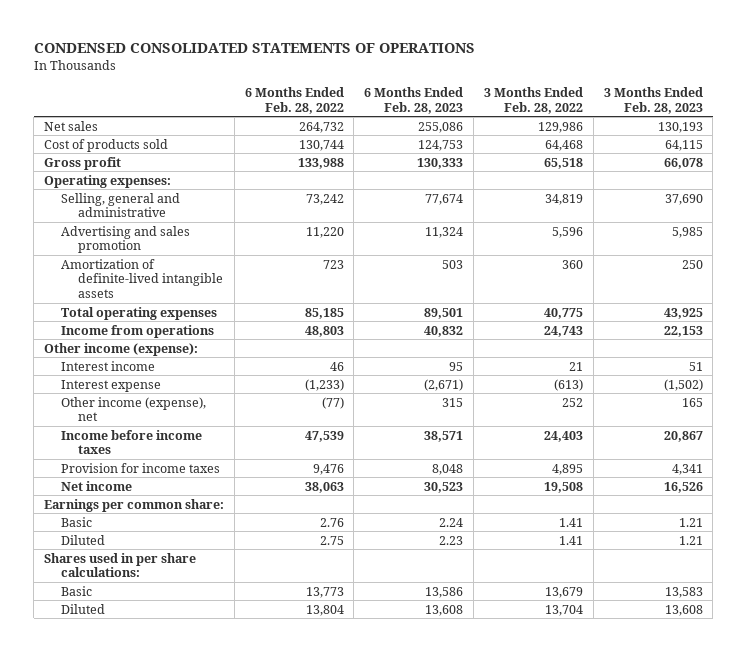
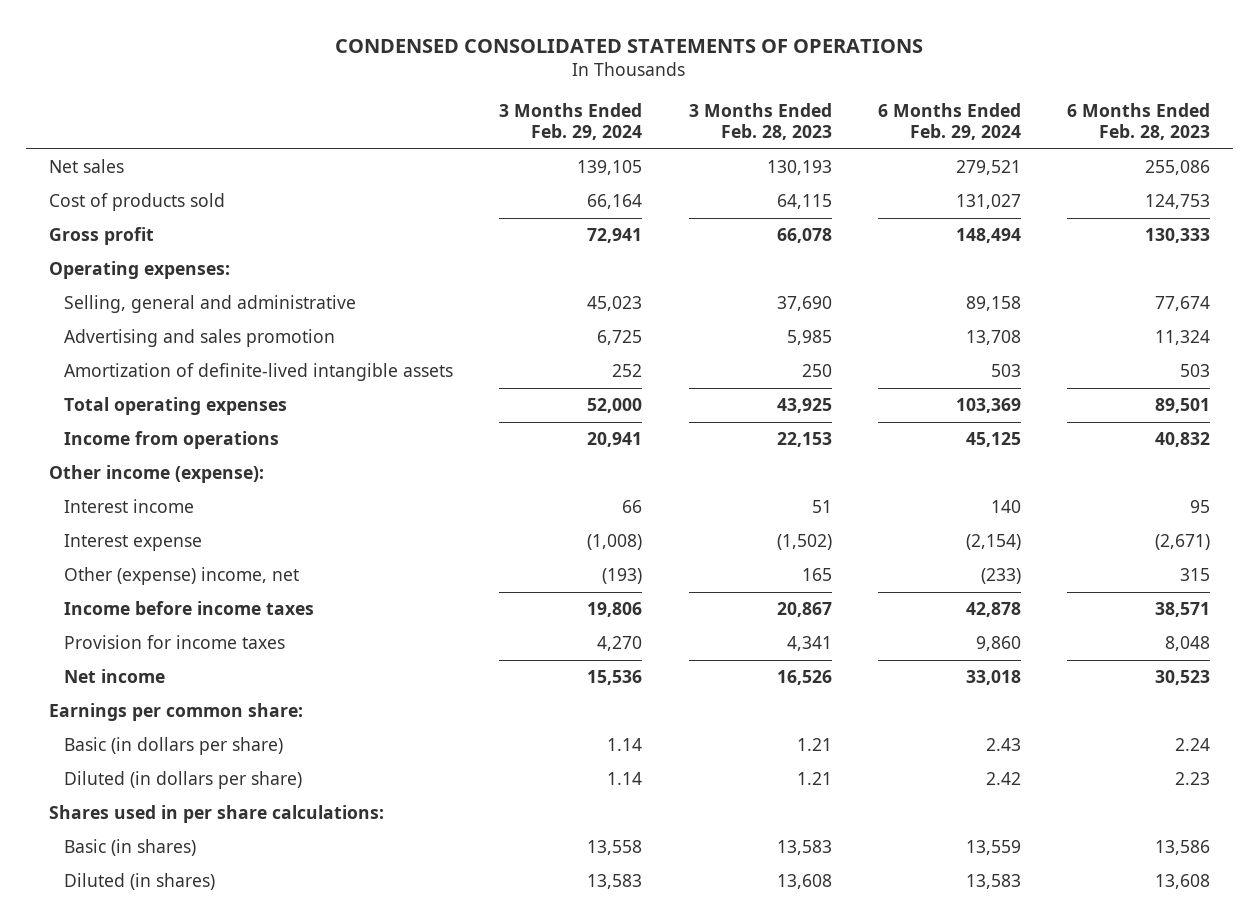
[244,86,344,114] 6 Months Ended Feb. 28, 2022 -> none
[483,86,583,114] 3 Months Ended Feb. 28, 2022 -> none
none -> [499,102,643,141] 3 Months Ended Feb. 29, 2024
none -> [877,102,1021,141] 6 Months Ended Feb. 29, 2024
[61,396,207,422] Other income (expense), net -> [64,567,300,586] Other (expense) income, net
[61,516,93,527] Basic -> [64,737,284,756] Basic (in dollars per share)
[61,534,106,545] Diluted -> [64,771,303,790] Diluted (in dollars per share)
[61,585,93,596] Basic -> [64,839,197,857] Basic (in shares)
[61,603,106,614] Diluted -> [64,873,216,891] Diluted (in shares)

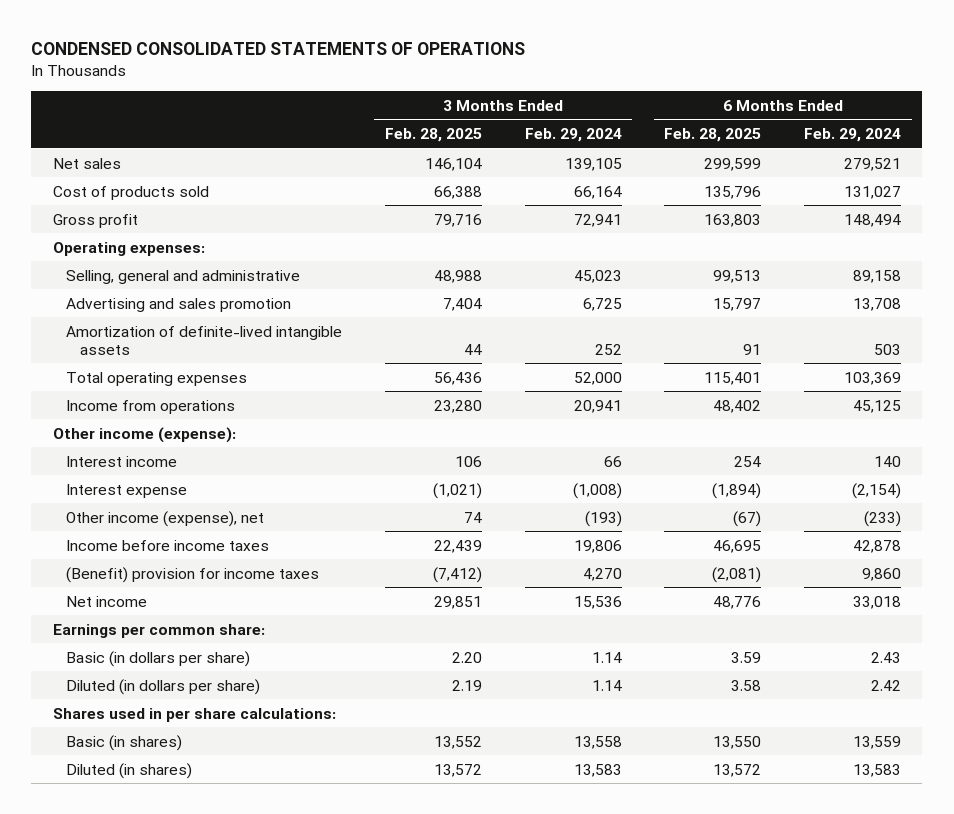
[688,102,832,141] 3 Months Ended Feb. 28, 2023 -> none
[1067,102,1211,141] 6 Months Ended Feb. 28, 2023 -> none
none -> [384,128,482,143] Feb. 28, 2025
none -> [664,128,762,143] Feb. 28, 2025
[64,567,300,586] Other (expense) income, net -> [66,510,265,527] Other income (expense), net
[64,635,286,650] Provision for income taxes -> [66,566,320,583] (Benefit) provision for income taxes

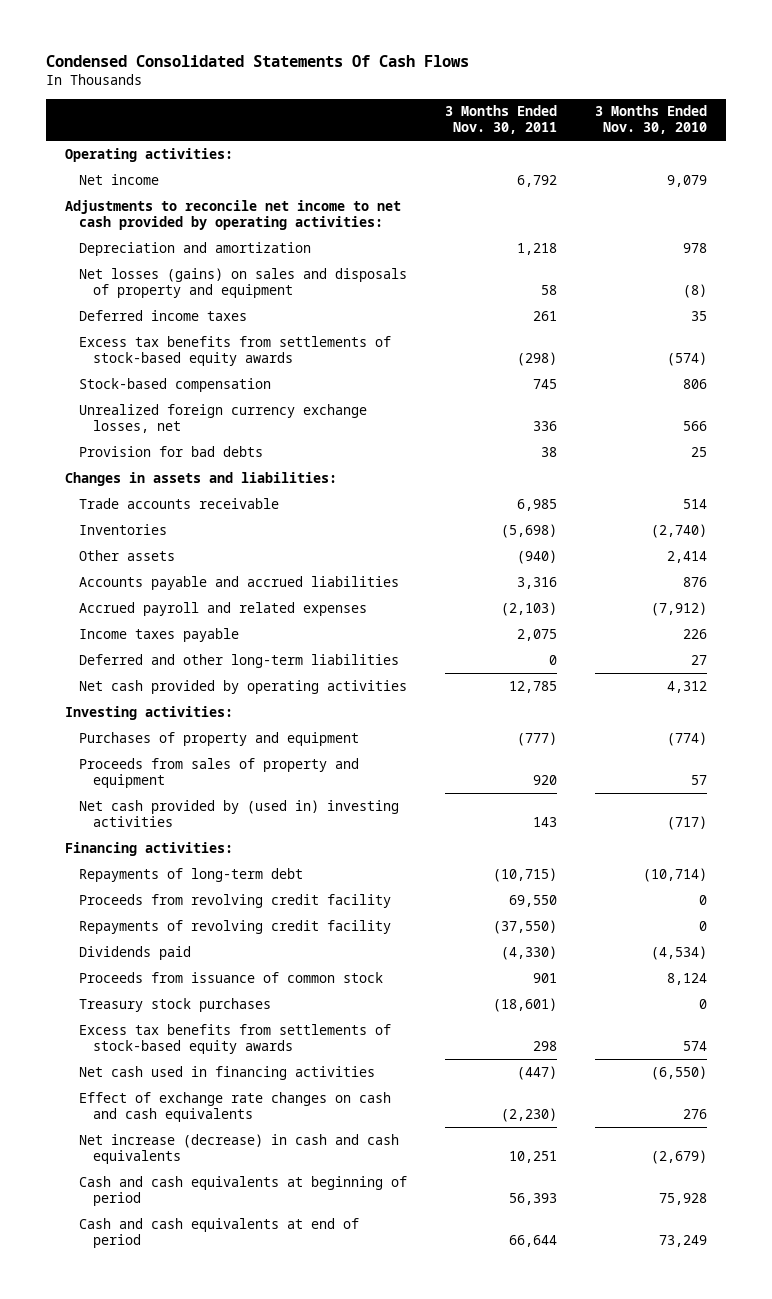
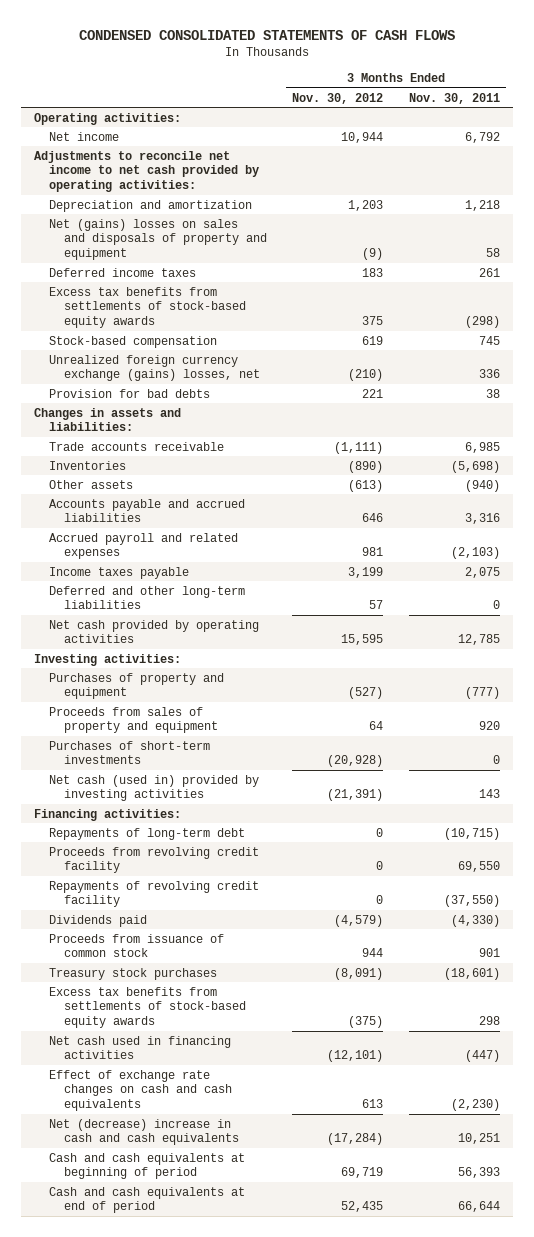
[46,55,470,68] Condensed Consolidated Statements Of Cash Flows -> [79,30,456,41] CONDENSED CONSOLIDATED STATEMENTS OF CASH FLOWS
[594,105,707,135] 3 Months Ended Nov. 30, 2010 -> none
none -> [292,92,384,104] Nov. 30, 2012
[79,267,408,298] Net losses (gains) on sales and disposals of property and equipment -> [48,218,267,260] Net (gains) losses on sales and disposals of property and equipment
[79,403,368,433] Unrealized foreign currency exchange losses, net -> [48,354,260,382] Unrealized foreign currency exchange (gains) losses, net
none -> [48,740,210,765] Purchases of short-term investments
[79,799,400,827] Net cash provided by (used in) investing activities -> [48,774,259,802] Net cash (used in) provided by investing activities
[79,1133,400,1164] Net increase (decrease) in cash and cash equivalents -> [48,1118,239,1146] Net (decrease) increase in cash and cash equivalents

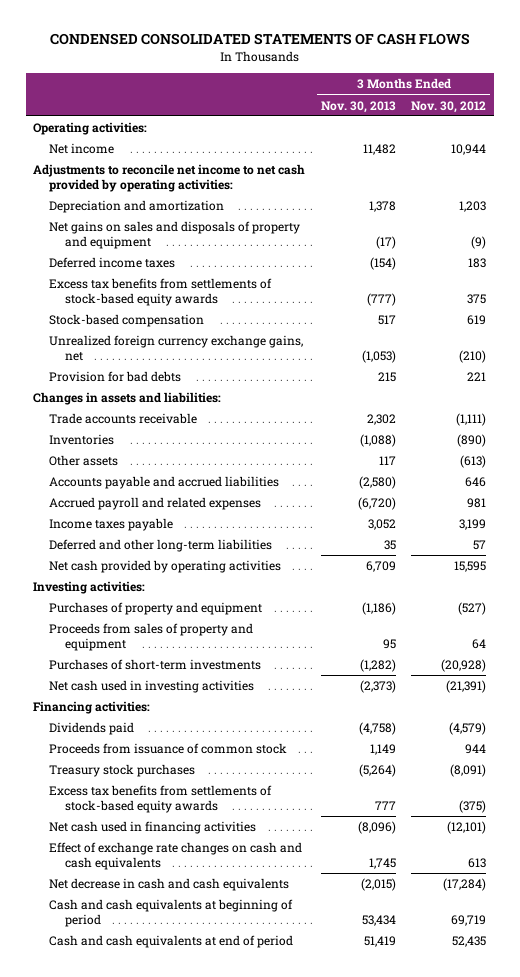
[408,92,500,104] Nov. 30, 2011 -> none
none -> [320,100,396,113] Nov. 30, 2013
[48,218,267,260] Net (gains) losses on sales and disposals of property and equipment -> [49,221,301,250] Net gains on sales and disposals of property and equipment
[48,354,260,382] Unrealized foreign currency exchange (gains) losses, net -> [49,335,304,362] Unrealized foreign currency exchange gains, net
[48,774,259,802] Net cash (used in) provided by investing activities -> [49,680,255,694] Net cash used in investing activities
[48,827,245,840] Repayments of long-term debt -> none
[48,846,259,874] Proceeds from revolving credit facility -> none
[48,880,259,908] Repayments of revolving credit facility -> none
[48,1118,239,1146] Net (decrease) increase in cash and cash equivalents -> [49,878,290,892] Net decrease in cash and cash equivalents

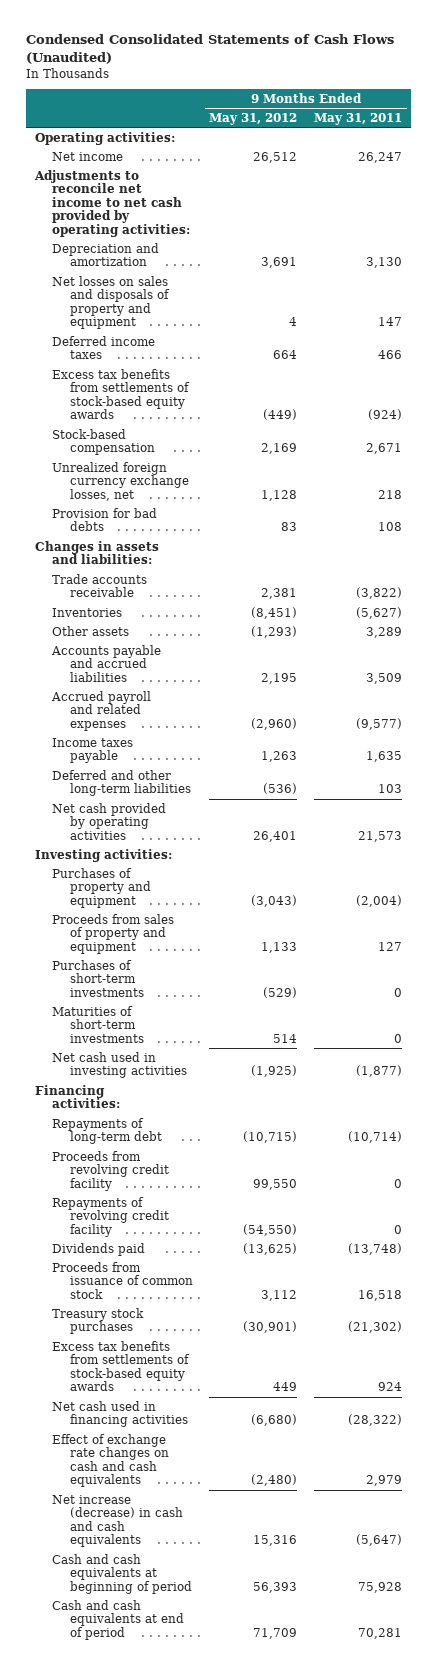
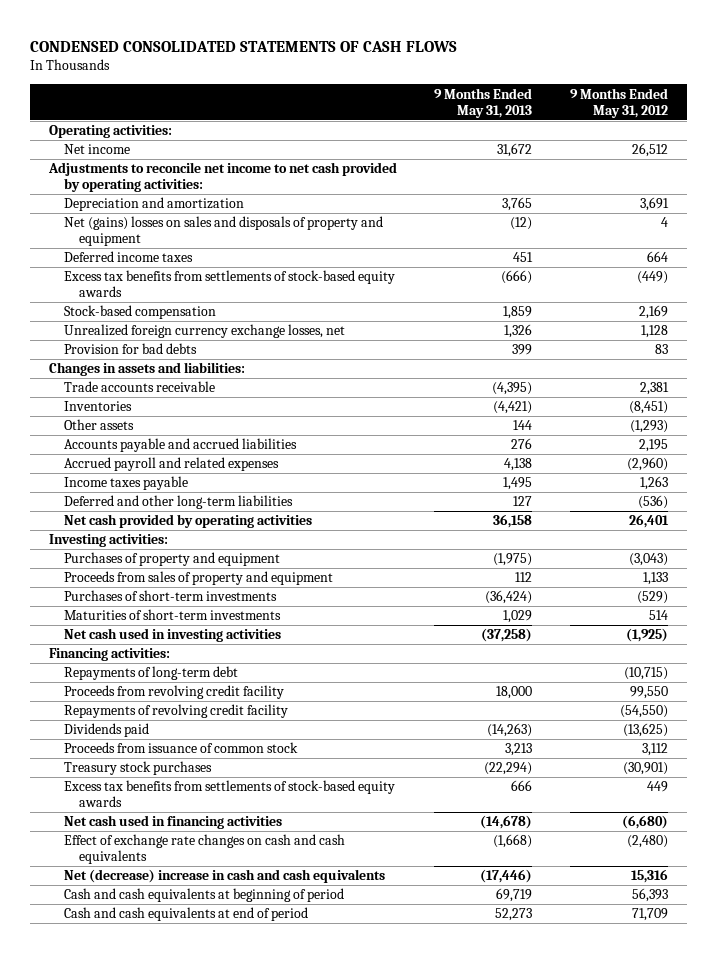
[26,34,395,64] Condensed Consolidated Statements of Cash Flows (Unaudited) -> [30,40,458,52] CONDENSED CONSOLIDATED STATEMENTS OF CASH FLOWS
[314,112,403,125] May 31, 2011 -> none
none -> [434,87,533,118] 9 Months Ended May 31, 2013
[52,275,170,330] Net losses on sales and disposals of property and equipment -> [63,216,383,247] Net (gains) losses on sales and disposals of property and equipment
[52,1494,183,1548] Net increase (decrease) in cash and cash equivalents -> [63,869,385,884] Net (decrease) increase in cash and cash equivalents

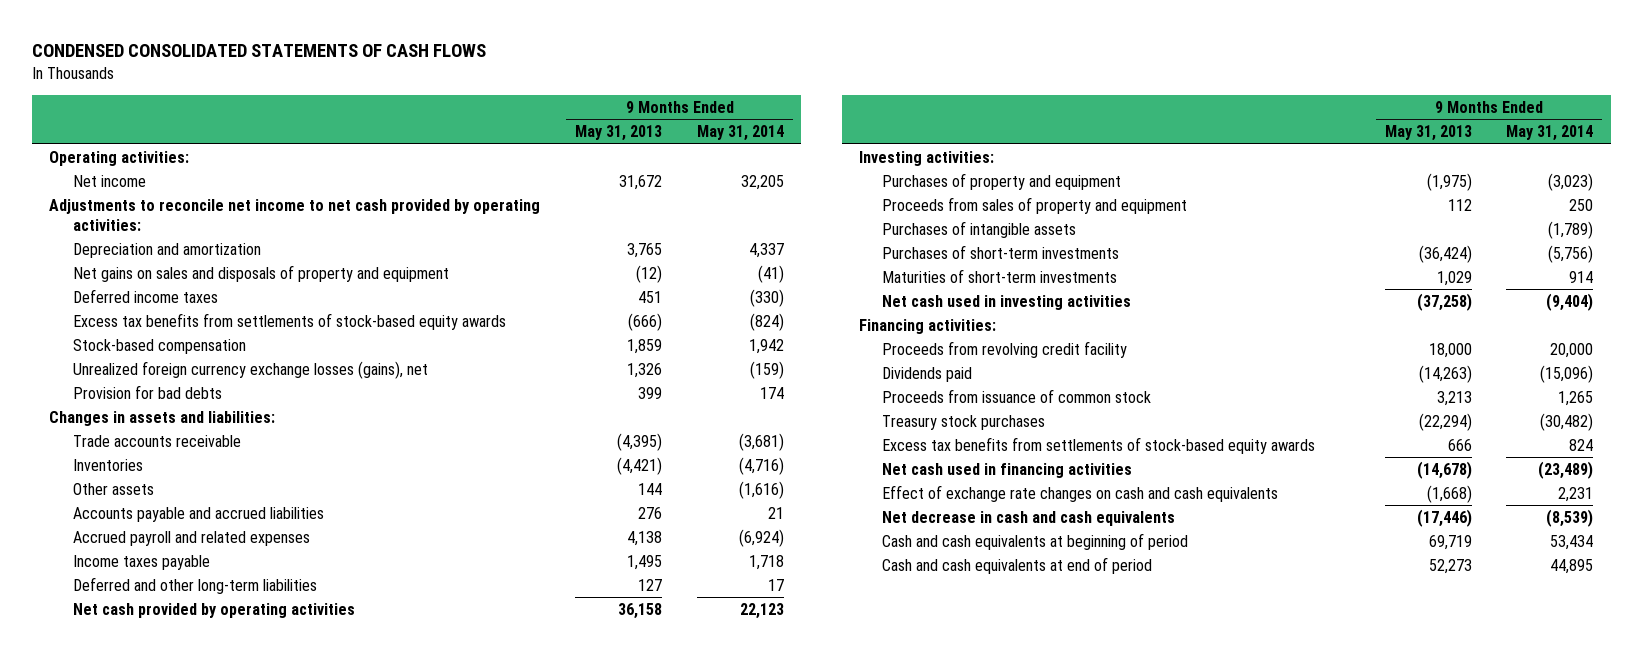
[569,87,668,118] 9 Months Ended May 31, 2012 -> none
none -> [696,125,784,142] May 31, 2014
[63,216,383,247] Net (gains) losses on sales and disposals of property and equipment -> [72,264,449,282] Net gains on sales and disposals of property and equipment
[63,324,345,339] Unrealized foreign currency exchange losses, net -> [72,360,428,379] Unrealized foreign currency exchange losses (gains), net
none -> [881,220,1076,238] Purchases of intangible assets
[63,666,238,681] Repayments of long-term debt -> none
[63,704,288,719] Repayments of revolving credit facility -> none
[63,869,385,884] Net (decrease) increase in cash and cash equivalents -> [881,510,1175,526] Net decrease in cash and cash equivalents

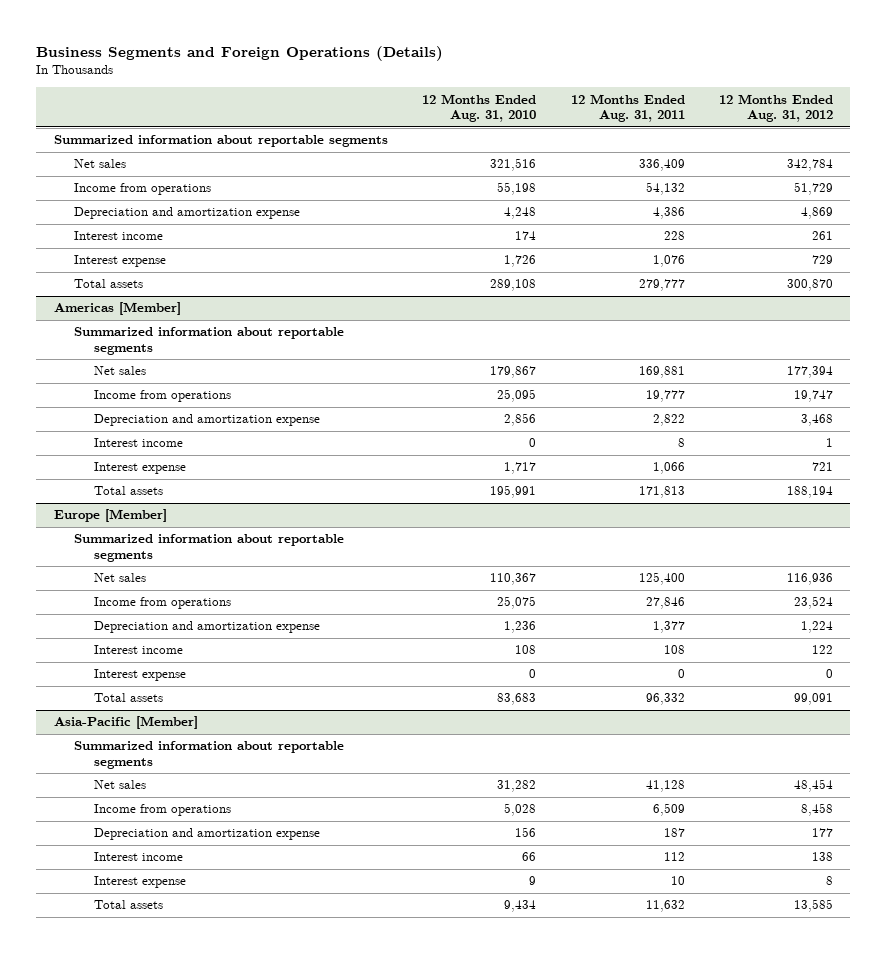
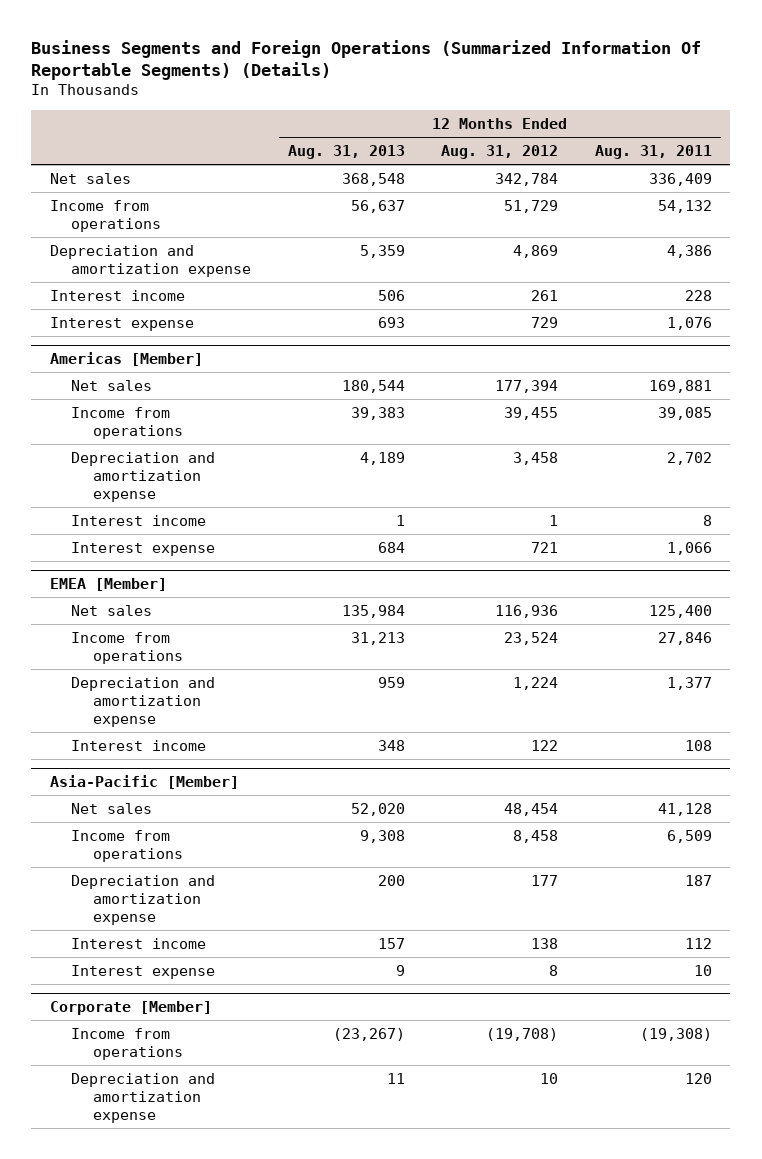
[36,45,444,61] Business Segments and Foreign Operations (Details) -> [31,39,702,80] Business Segments and Foreign Operations (Summarized Information Of Reportable Segments) (Details)
[422,93,537,123] 12 Months Ended Aug. 31, 2010 -> none
none -> [287,144,405,159] Aug. 31, 2013
[53,135,388,148] Summarized information about reportable segments -> none
[73,279,143,289] Total assets -> none
[73,327,344,355] Summarized information about reportable segments -> none
[645,390,685,403] 19,777 -> [658,406,713,420] 39,085
[794,390,834,403] 19,747 -> [504,406,559,420] 39,455
[652,414,685,427] 2,822 -> [667,451,713,465] 2,702
[801,414,834,427] 3,468 -> [513,451,559,465] 3,458
[93,486,163,496] Total assets -> none
[53,509,167,523] Europe [Member] -> none
[73,534,344,562] Summarized information about reportable segments -> none
none -> [49,577,167,591] EMEA [Member]
[93,669,186,682] Interest expense -> none
[93,693,163,703] Total assets -> none
[73,741,344,769] Summarized information about reportable segments -> none
[93,900,163,910] Total assets -> none
none -> [49,1000,212,1015] Corporate [Member]
none -> [71,1027,183,1060] Income from operations
none -> [71,1072,216,1123] Depreciation and amortization expense

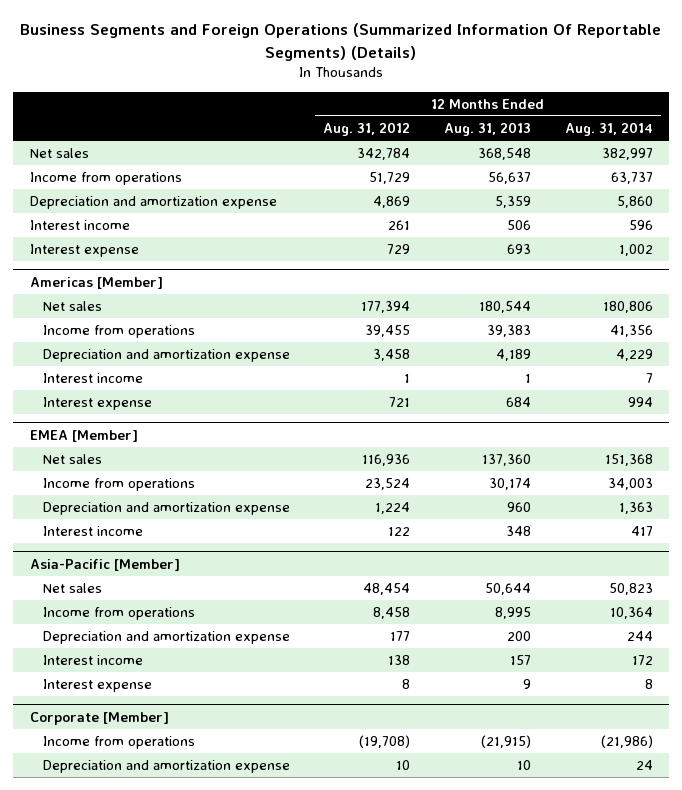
[595,144,713,159] Aug. 31, 2011 -> none
none -> [564,122,653,137] Aug. 31, 2014
[341,604,405,618] 135,984 -> [481,454,531,467] 137,360
[350,631,405,645] 31,213 -> [488,478,531,491] 30,174
[377,676,405,688] 959 -> [506,502,531,513] 960
[350,802,405,816] 52,020 -> [484,583,531,596] 50,644
[359,829,405,843] 9,308 -> [494,607,531,620] 8,995
[332,1027,405,1041] (23,267) -> [480,735,531,749] (21,915)
[386,1072,405,1084] 11 -> [516,760,531,771] 10

